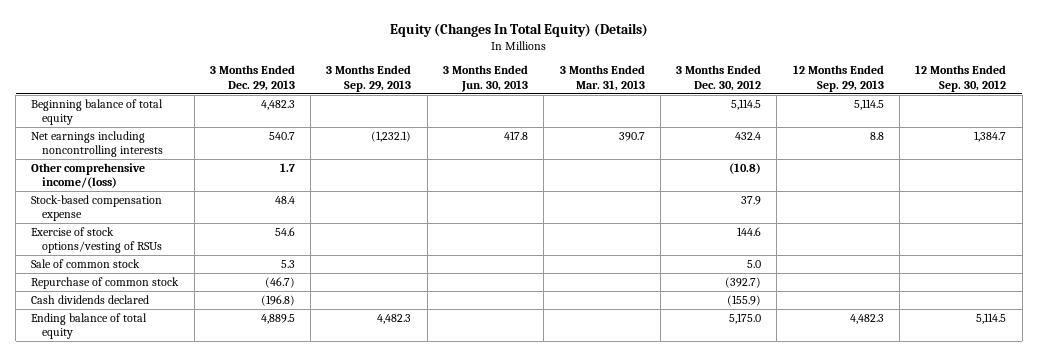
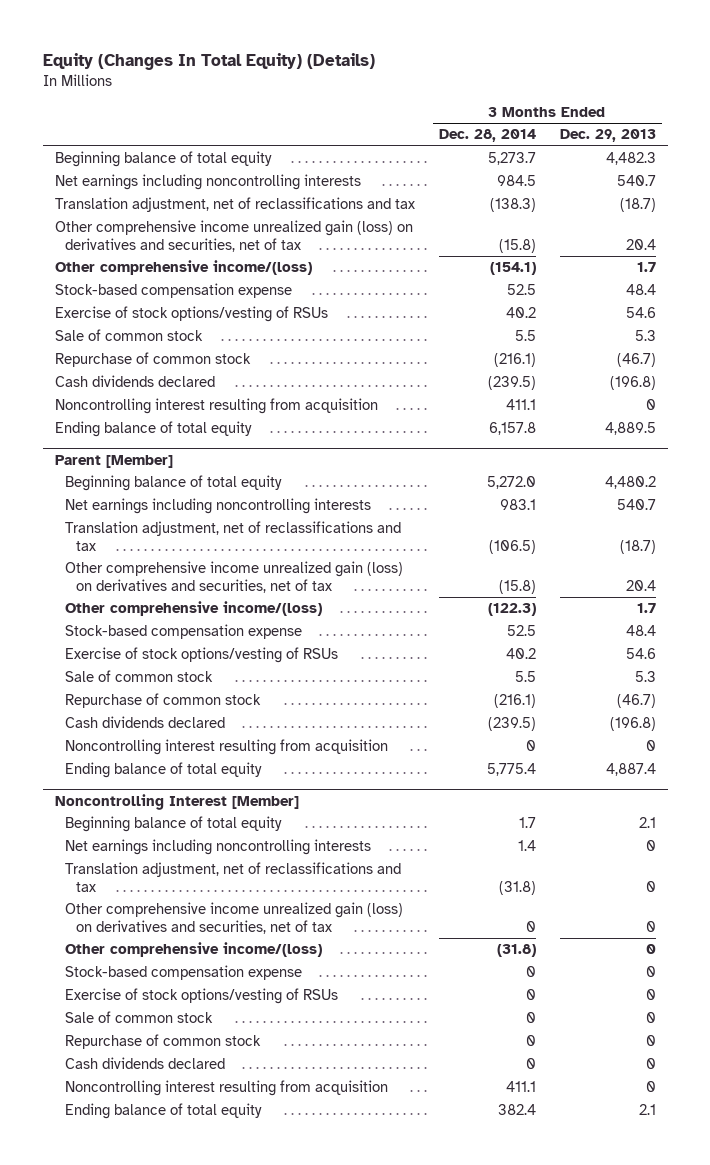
[326,65,412,92] 3 Months Ended Sep. 29, 2013 -> none
[443,65,529,92] 3 Months Ended Jun. 30, 2013 -> none
[559,65,645,91] 3 Months Ended Mar. 31, 2013 -> none
[676,65,762,91] 3 Months Ended Dec. 30, 2012 -> none
[792,65,884,92] 12 Months Ended Sep. 29, 2013 -> none
[915,65,1007,92] 12 Months Ended Sep. 30, 2012 -> none
none -> [438,129,536,143] Dec. 28, 2014
none -> [54,197,415,213] Translation adjustment, net of reclassifications and tax
none -> [54,220,413,252] Other comprehensive income unrealized gain (loss) on derivatives and securities, net of tax
none -> [54,398,378,415] Noncontrolling interest resulting from acquisition
none -> [54,455,173,469] Parent [Member]
none -> [65,475,283,492] Beginning balance of total equity
none -> [65,498,372,515] Net earnings including noncontrolling interests
none -> [65,521,402,551] Translation adjustment, net of reclassifications and tax
none -> [65,561,404,593] Other comprehensive income unrealized gain (loss) on derivatives and securities, net of tax
none -> [65,601,323,617] Other comprehensive income/(loss)
none -> [65,624,303,640] Stock-based compensation expense
none -> [65,647,339,664] Exercise of stock options/vesting of RSUs
none -> [65,670,214,683] Sale of common stock
none -> [65,693,262,709] Repurchase of common stock
none -> [65,716,226,729] Cash dividends declared
none -> [65,739,389,756] Noncontrolling interest resulting from acquisition
none -> [65,762,263,779] Ending balance of total equity
none -> [54,794,299,811] Noncontrolling Interest [Member]
none -> [65,816,283,833] Beginning balance of total equity
none -> [65,839,372,856] Net earnings including noncontrolling interests
none -> [65,862,402,892] Translation adjustment, net of reclassifications and tax
none -> [65,902,404,934] Other comprehensive income unrealized gain (loss) on derivatives and securities, net of tax
none -> [65,942,323,958] Other comprehensive income/(loss)
none -> [65,965,303,981] Stock-based compensation expense
none -> [65,988,339,1005] Exercise of stock options/vesting of RSUs
none -> [65,1011,214,1024] Sale of common stock
none -> [65,1034,262,1050] Repurchase of common stock
none -> [65,1057,226,1070] Cash dividends declared
none -> [65,1080,389,1097] Noncontrolling interest resulting from acquisition
none -> [65,1103,263,1120] Ending balance of total equity

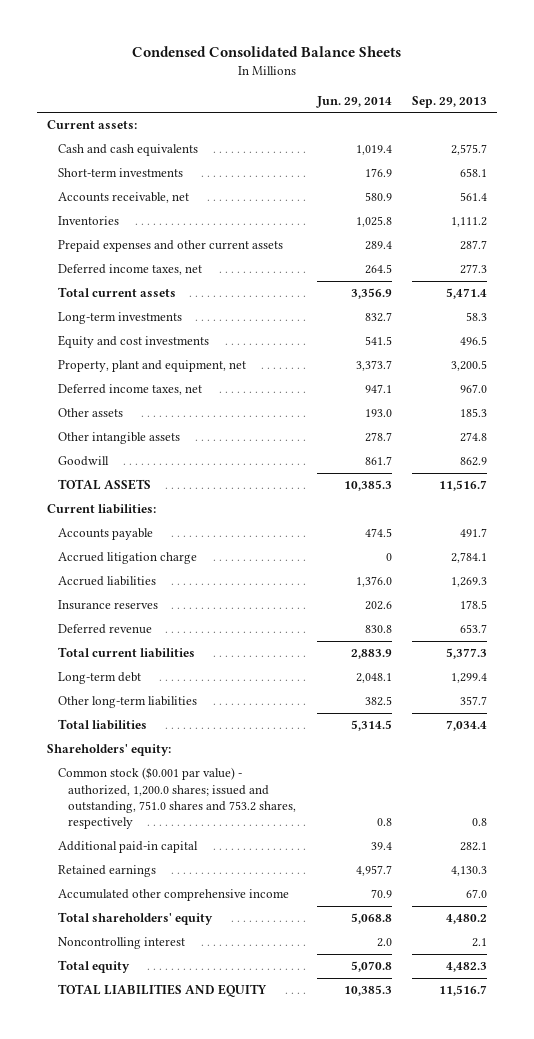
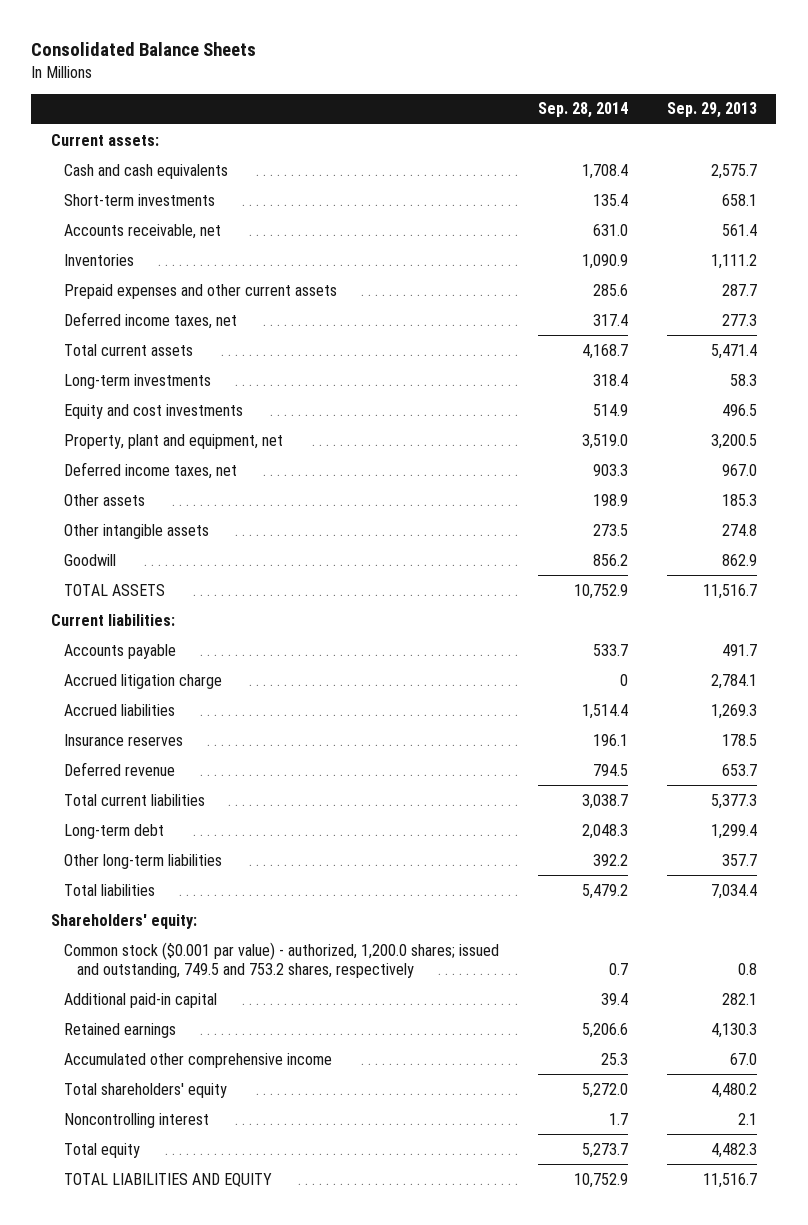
[131,46,401,58] Condensed Consolidated Balance Sheets -> [31,42,257,57] Consolidated Balance Sheets
[315,95,392,108] Jun. 29, 2014 -> none
none -> [537,102,628,119] Sep. 28, 2014
[57,767,297,829] Common stock ($0.001 par value) - authorized, 1,200.0 shares; issued and outstanding, 751.0 shares and 753.2 shares, respectively -> [64,941,500,978] Common stock ($0.001 par value) - authorized, 1,200.0 shares; issued and outstanding, 749.5 and 753.2 shares, respectively

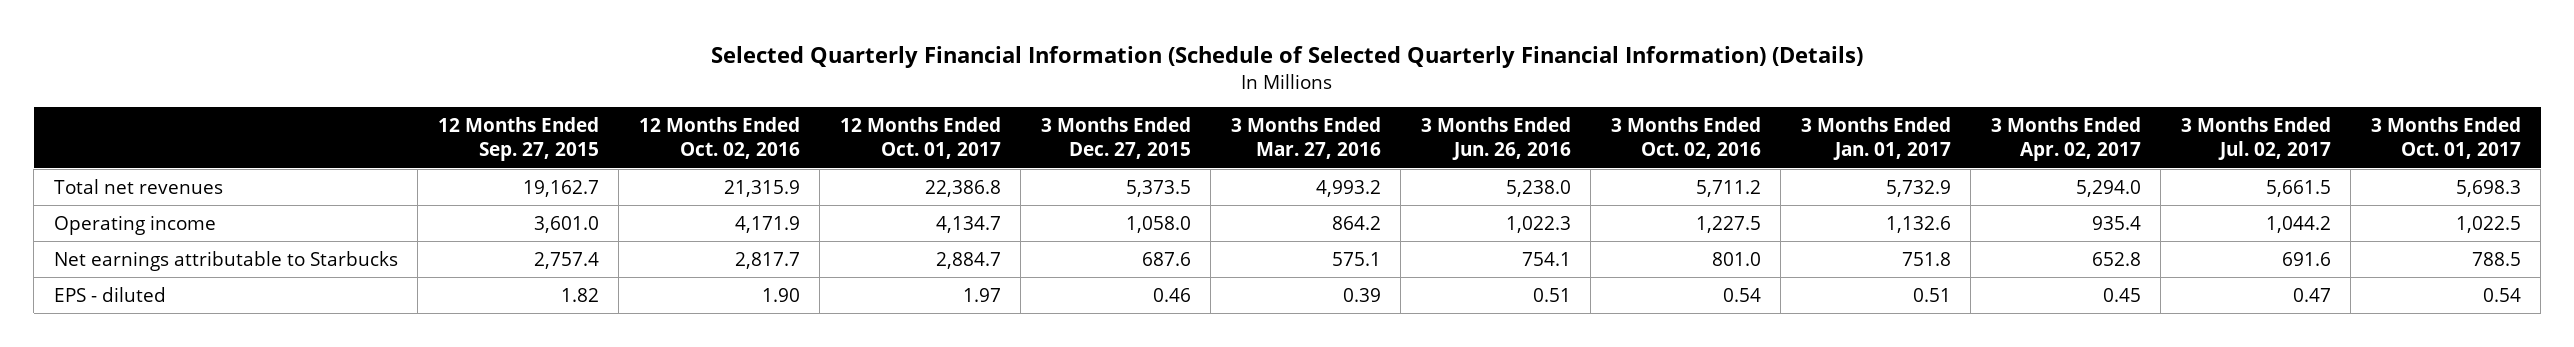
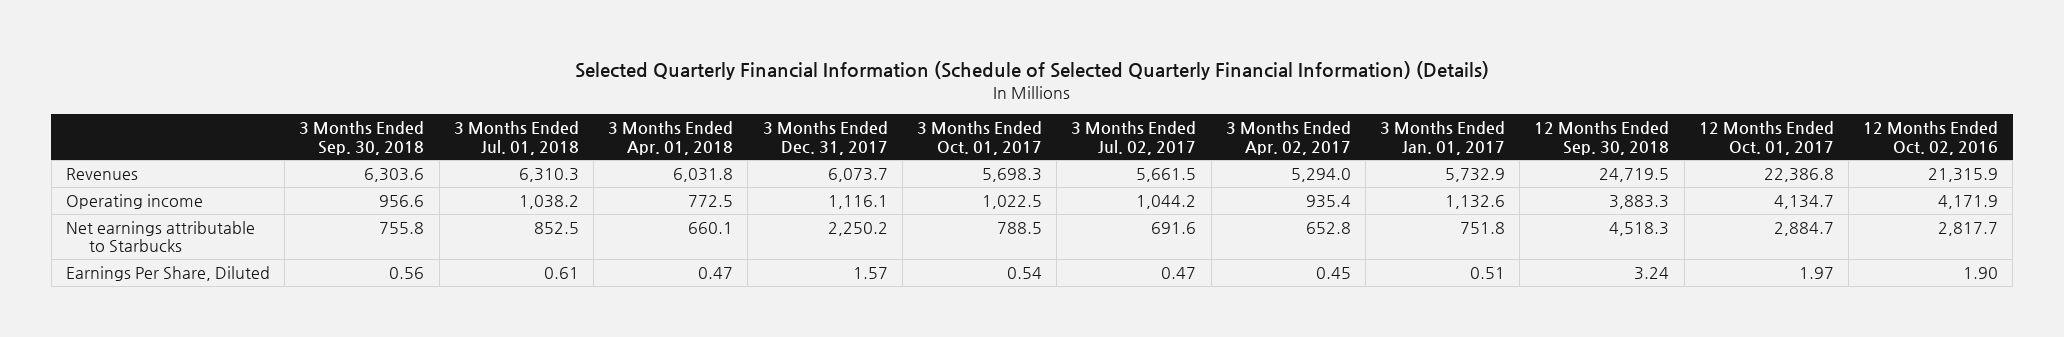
[437,117,599,162] 12 Months Ended Sep. 27, 2015 -> none
[1040,117,1191,160] 3 Months Ended Dec. 27, 2015 -> none
[1230,117,1381,160] 3 Months Ended Mar. 27, 2016 -> none
[1420,117,1571,161] 3 Months Ended Jun. 26, 2016 -> none
[1610,117,1761,160] 3 Months Ended Oct. 02, 2016 -> none
none -> [299,121,425,155] 3 Months Ended Sep. 30, 2018
none -> [453,121,579,155] 3 Months Ended Jul. 01, 2018
none -> [608,121,734,155] 3 Months Ended Apr. 01, 2018
none -> [762,121,888,155] 3 Months Ended Dec. 31, 2017
none -> [1534,121,1670,155] 12 Months Ended Sep. 30, 2018
[53,178,223,194] Total net revenues -> [66,167,139,180] Revenues
[53,286,166,302] EPS - diluted -> [66,265,271,281] Earnings Per Share, Diluted

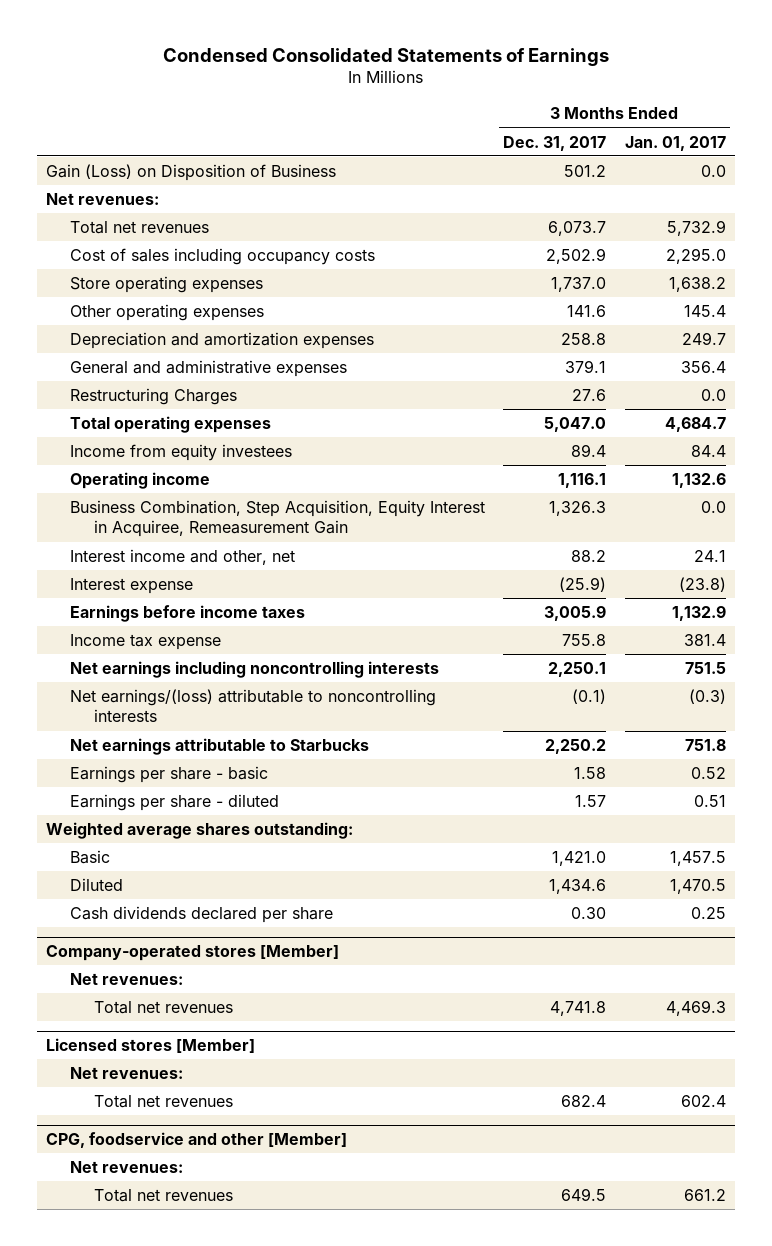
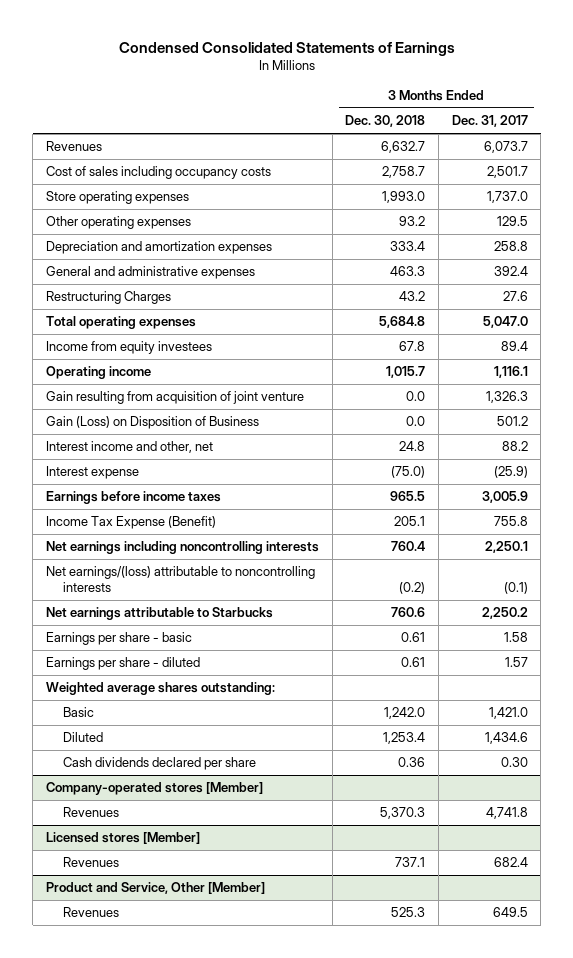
[624,135,726,151] Jan. 01, 2017 -> none
none -> [345,115,426,128] Dec. 30, 2018
[46,192,160,205] Net revenues: -> none
[70,220,210,234] Total net revenues -> [45,141,102,152] Revenues
[546,247,607,264] 2,502.9 -> [486,166,528,179] 2,501.7
[567,304,607,317] 141.6 -> [496,216,528,227] 129.5
[565,359,607,373] 379.1 -> [493,266,528,277] 392.4
[70,499,486,538] Business Combination, Step Acquisition, Equity Interest in Acquiree, Remeasurement Gain -> [45,391,304,405] Gain resulting from acquisition of joint venture
[46,163,337,181] Gain (Loss) on Disposition of Business -> [45,416,259,430] Gain (Loss) on Disposition of Business
[70,633,222,650] Income tax expense -> [45,516,216,530] Income Tax Expense (Benefit)
[70,972,184,985] Net revenues: -> none
[94,1000,234,1014] Total net revenues -> [62,807,119,818] Revenues
[70,1066,184,1079] Net revenues: -> none
[46,1132,348,1149] CPG, foodservice and other [Member] -> none
[70,1160,184,1173] Net revenues: -> none
[94,1094,234,1108] Total net revenues -> [62,857,119,868] Revenues
none -> [45,882,265,895] Product and Service, Other [Member]
[94,1188,234,1202] Total net revenues -> [62,907,119,918] Revenues

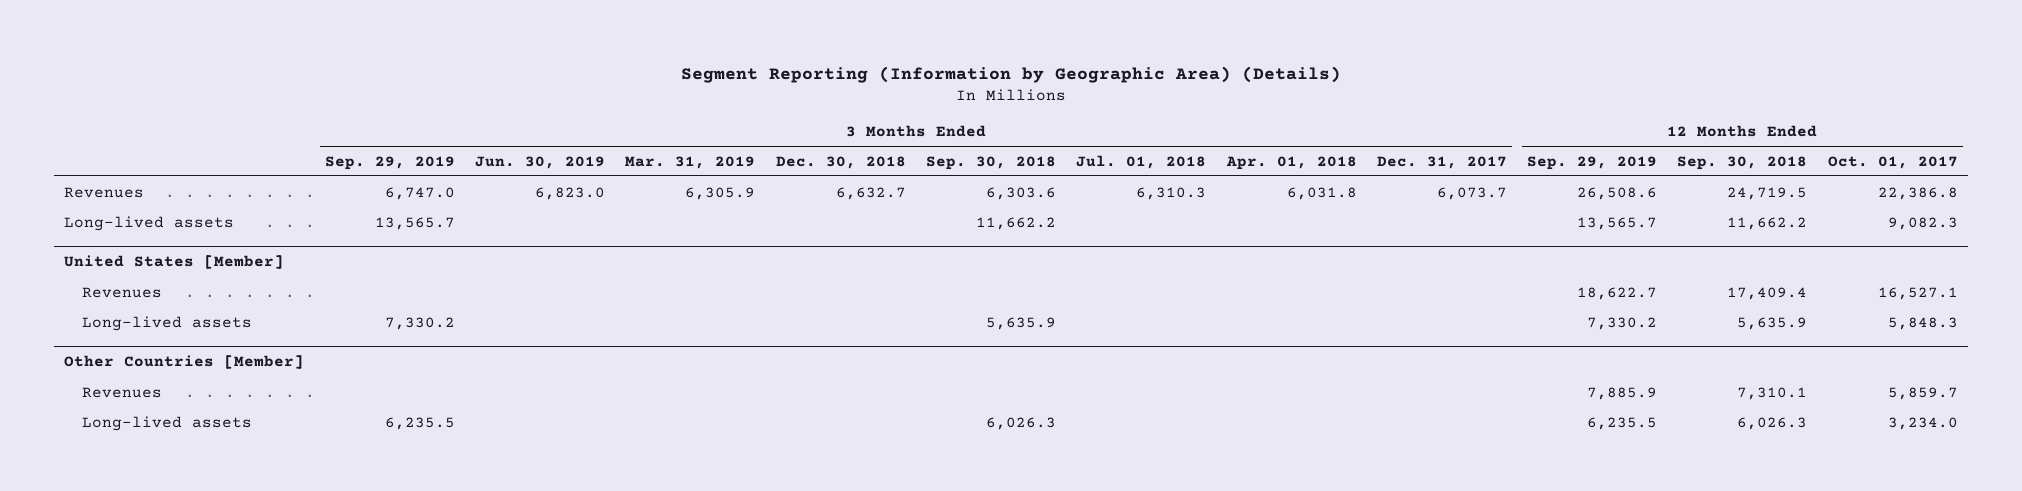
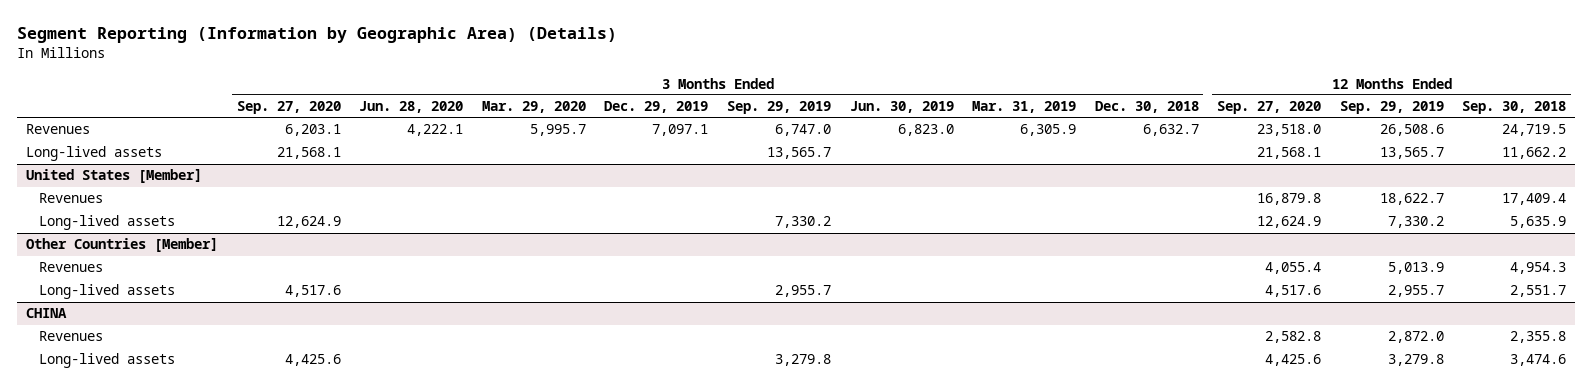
[925,155,1056,170] Sep. 30, 2018 -> none
[1076,154,1207,169] Jul. 01, 2018 -> none
[1225,155,1357,170] Apr. 01, 2018 -> none
[1376,155,1507,169] Dec. 31, 2017 -> none
[1827,155,1958,169] Oct. 01, 2017 -> none
none -> [236,101,341,115] Sep. 27, 2020
none -> [359,101,464,114] Jun. 28, 2020
none -> [481,101,586,114] Mar. 29, 2020
none -> [604,101,709,114] Dec. 29, 2019
none -> [1217,101,1322,115] Sep. 27, 2020
[1587,386,1658,400] 7,885.9 -> [1387,262,1444,275] 5,013.9
[1737,386,1808,400] 7,310.1 -> [1510,262,1567,275] 4,954.3
[384,416,455,430] 6,235.5 -> [775,285,832,298] 2,955.7
[1587,416,1658,430] 6,235.5 -> [1387,285,1444,298] 2,955.7
[1737,416,1808,430] 6,026.3 -> [1510,285,1567,298] 2,551.7
none -> [26,308,68,319] CHINA
none -> [39,331,104,342] Revenues
none -> [39,353,176,369] Long-lived assets

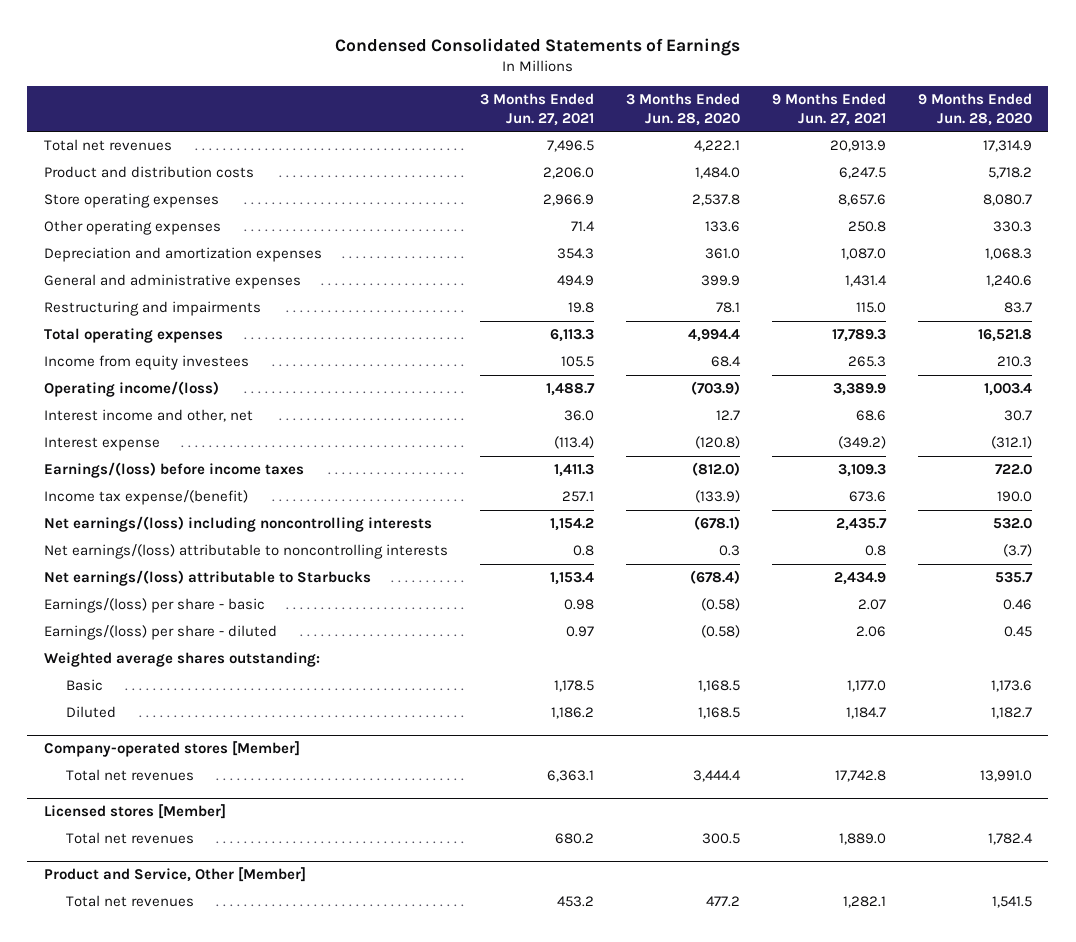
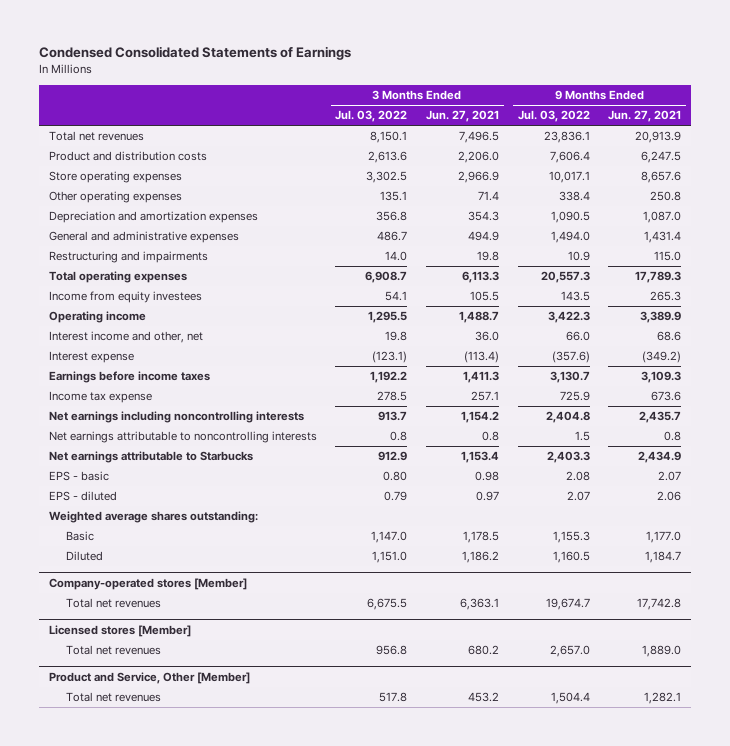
[625,93,740,126] 3 Months Ended Jun. 28, 2020 -> none
[918,93,1033,126] 9 Months Ended Jun. 28, 2020 -> none
none -> [335,110,408,123] Jul. 03, 2022
none -> [517,110,590,123] Jul. 03, 2022
[43,381,219,398] Operating income/(loss) -> [48,311,146,324] Operating income
[43,462,304,479] Earnings/(loss) before income taxes -> [48,371,210,384] Earnings before income taxes
[43,490,248,506] Income tax expense/(benefit) -> [48,391,152,404] Income tax expense
[43,516,432,533] Net earnings/(loss) including noncontrolling interests -> [48,411,304,424] Net earnings including noncontrolling interests
[43,544,448,560] Net earnings/(loss) attributable to noncontrolling interests -> [48,431,317,444] Net earnings attributable to noncontrolling interests
[43,570,371,587] Net earnings/(loss) attributable to Starbucks -> [48,451,253,464] Net earnings attributable to Starbucks
[43,598,265,614] Earnings/(loss) per share - basic -> [48,471,109,482] EPS - basic
[43,625,277,641] Earnings/(loss) per share - diluted -> [48,491,117,502] EPS - diluted

